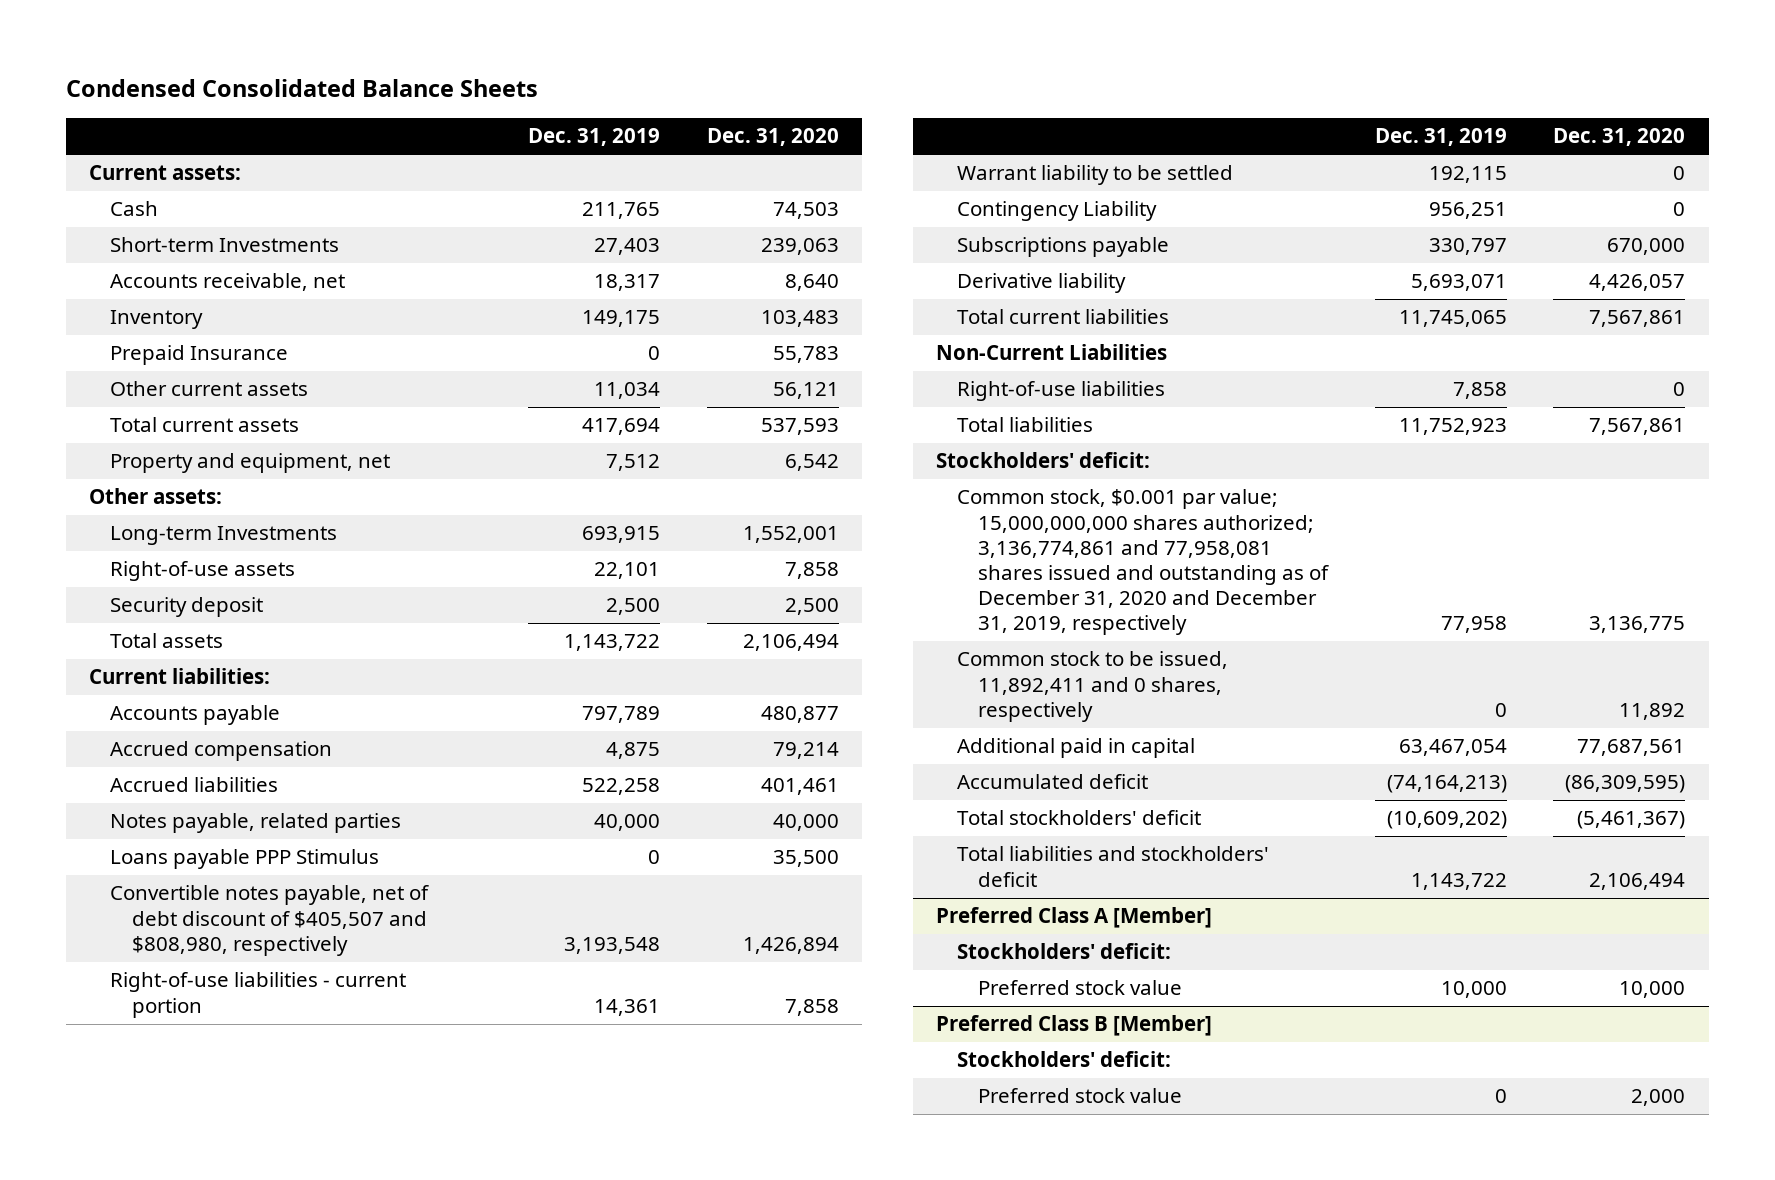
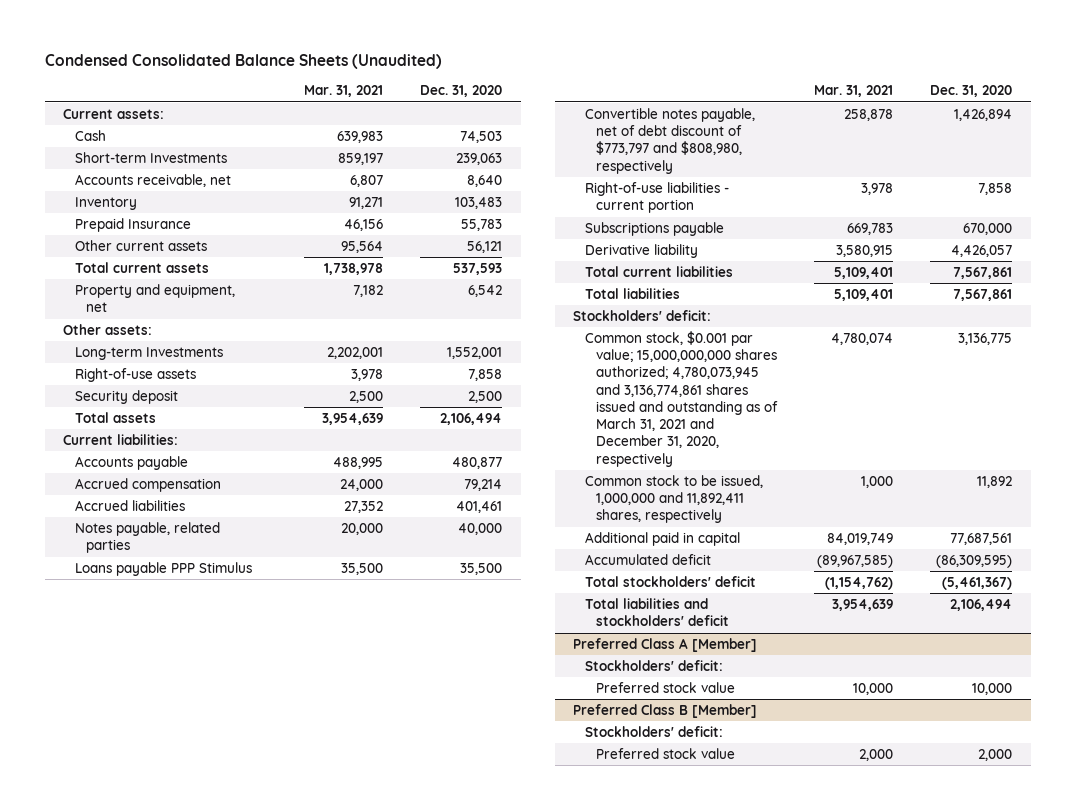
[65,79,538,98] Condensed Consolidated Balance Sheets -> [44,53,442,69] Condensed Consolidated Balance Sheets (Unaudited)
[528,128,661,147] Dec. 31, 2019 -> none
none -> [304,85,384,98] Mar. 31, 2021
[110,885,430,956] Convertible notes payable, net of debt discount of $405,507 and $808,980, respectively -> [584,108,755,174] Convertible notes payable, net of debt discount of $773,797 and $808,980, respectively
[957,165,1234,186] Warrant liability to be settled -> none
[957,201,1158,222] Contingency Liability -> none
[935,344,1167,361] Non-Current Liabilities -> none
[957,381,1166,402] Right-of-use liabilities -> none
[957,489,1330,636] Common stock, $0.001 par value; 15,000,000,000 shares authorized; 3,136,774,861 and 77,958,081 shares issued and outstanding as of December 31, 2020 and December 31, 2019, respectively -> [584,331,779,467] Common stock, $0.001 par value; 15,000,000,000 shares authorized; 4,780,073,945 and 3,136,774,861 shares issued and outstanding as of March 31, 2021 and December 31, 2020, respectively
[957,651,1229,722] Common stock to be issued, 11,892,411 and 0 shares, respectively -> [584,475,763,524] Common stock to be issued, 1,000,000 and 11,892,411 shares, respectively

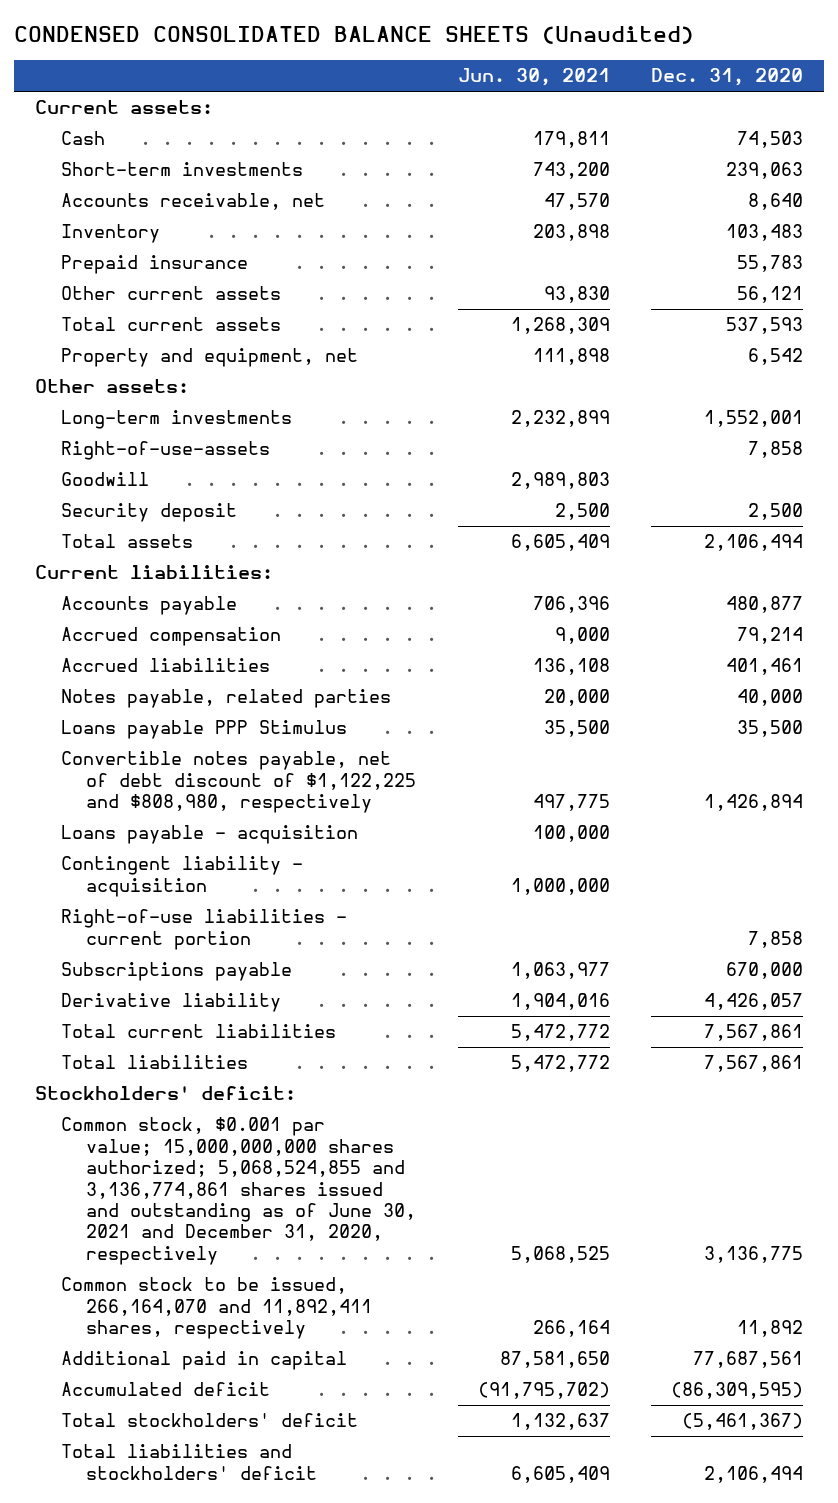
[44,53,442,69] Condensed Consolidated Balance Sheets (Unaudited) -> [14,25,695,44] CONDENSED CONSOLIDATED BALANCE SHEETS (Unaudited)
[304,85,384,98] Mar. 31, 2021 -> none
none -> [457,68,610,87] Jun. 30, 2021
[74,152,227,164] Short-term Investments -> [60,162,303,177] Short-term investments
[74,218,191,233] Prepaid Insurance -> [60,255,248,275] Prepaid insurance
[74,347,223,361] Long-term Investments -> [60,410,292,430] Long-term investments
[74,368,196,383] Right-of-use assets -> [60,441,270,461] Right-of-use-assets
none -> [60,472,149,487] Goodwill
[584,108,755,174] Convertible notes payable, net of debt discount of $773,797 and $808,980, respectively -> [60,751,417,814] Convertible notes payable, net of debt discount of $1,122,225 and $808,980, respectively
none -> [60,825,358,845] Loans payable - acquisition
none -> [60,856,303,897] Contingent liability - acquisition
[584,331,779,467] Common stock, $0.001 par value; 15,000,000,000 shares authorized; 4,780,073,945 and 3,136,774,861 shares issued and outstanding as of March 31, 2021 and December 31, 2020, respectively -> [60,1117,417,1265] Common stock, $0.001 par value; 15,000,000,000 shares authorized; 5,068,524,855 and 3,136,774,861 shares issued and outstanding as of June 30, 2021 and December 31, 2020, respectively
[584,475,763,524] Common stock to be issued, 1,000,000 and 11,892,411 shares, respectively -> [60,1277,373,1340] Common stock to be issued, 266,164,070 and 11,892,411 shares, respectively
[573,638,758,653] Preferred Class A [Member] -> none
[584,660,723,672] Stockholders' deficit: -> none
[596,682,736,694] Preferred stock value -> none
[573,704,758,719] Preferred Class B [Member] -> none
[584,726,723,738] Stockholders' deficit: -> none
[596,748,736,760] Preferred stock value -> none

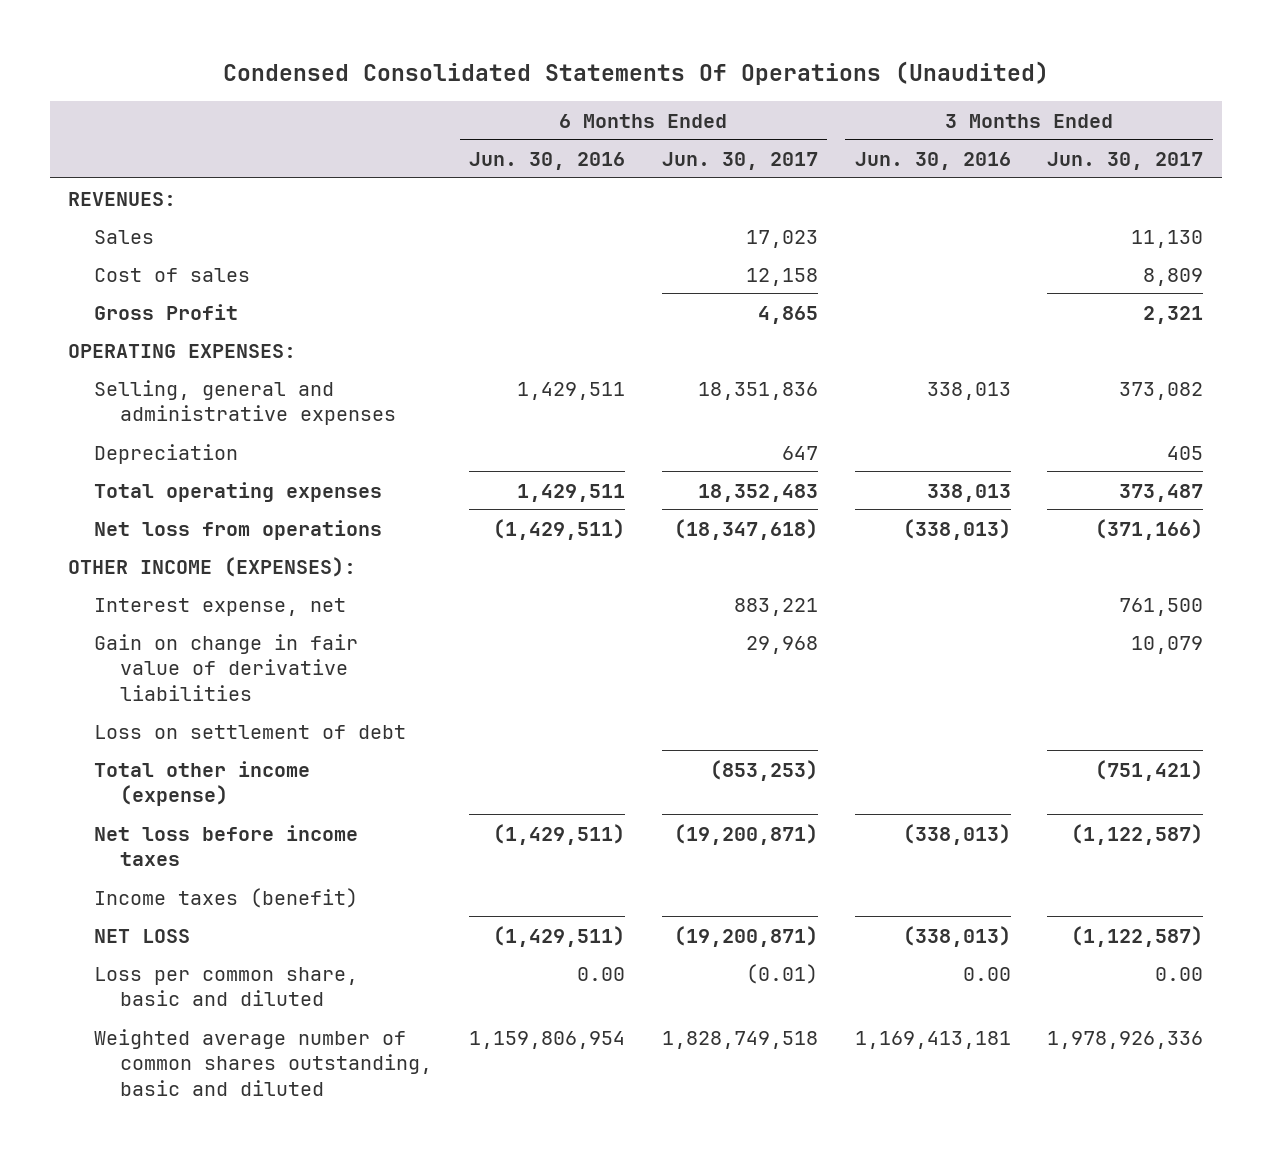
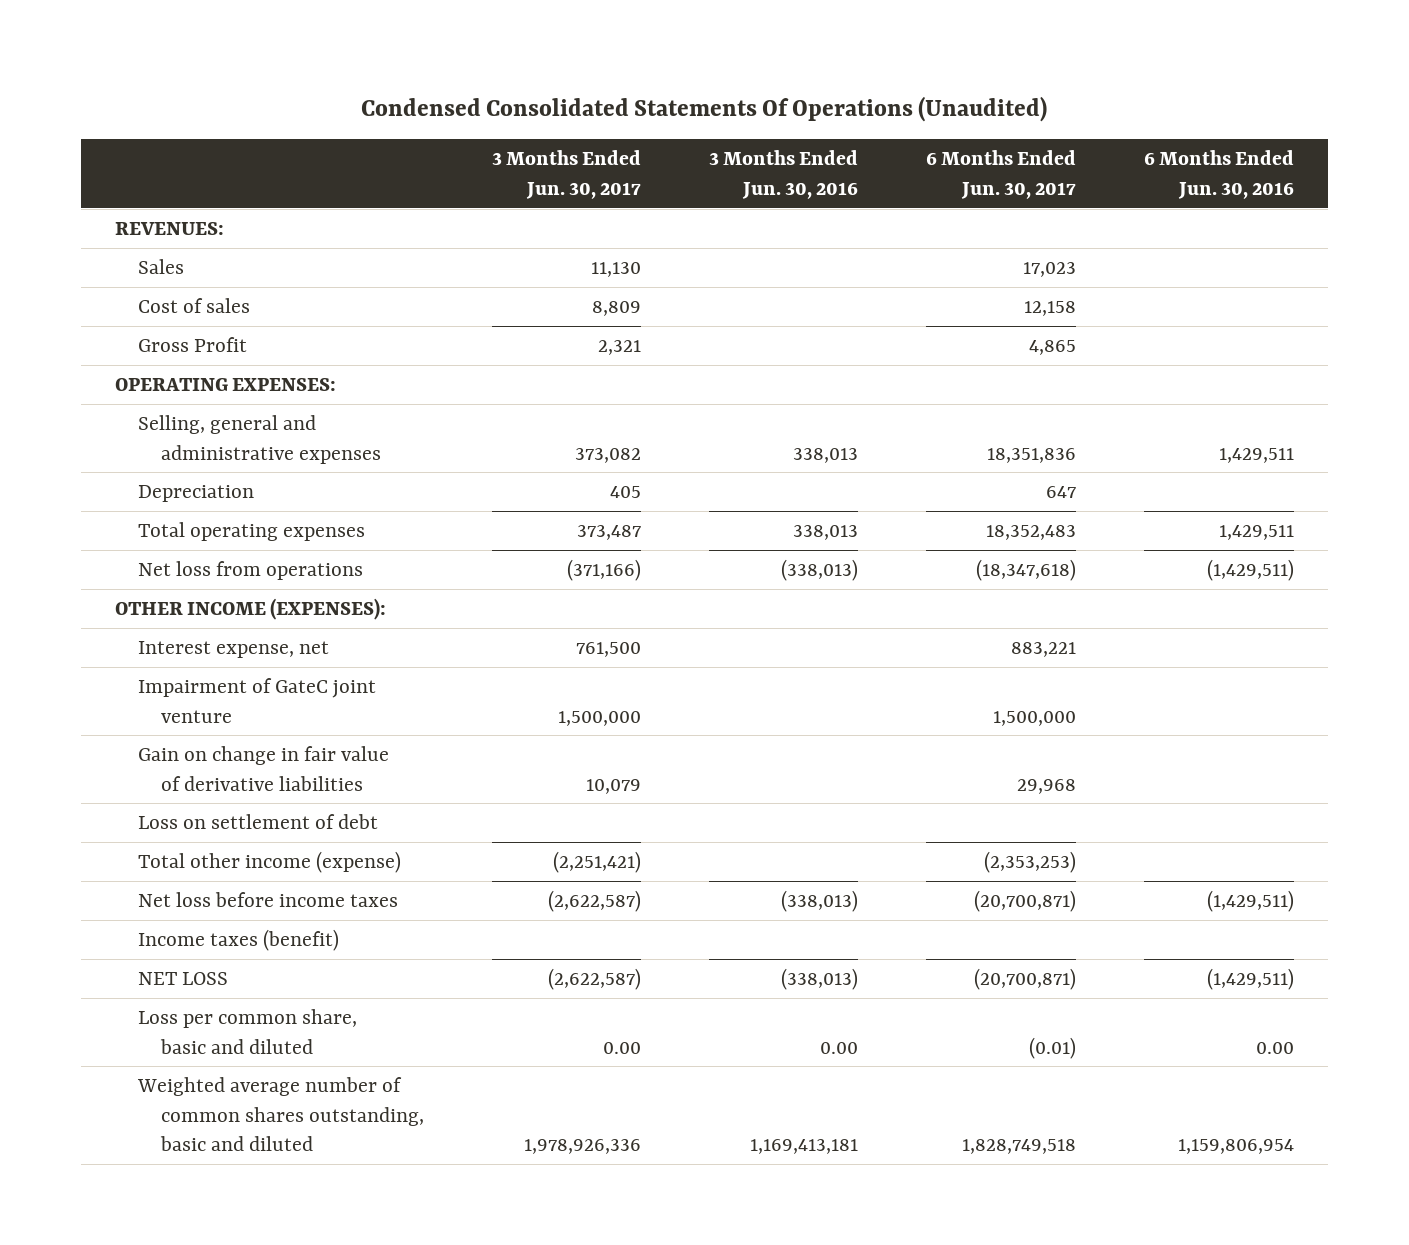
none -> [137,677,376,723] Impairment of GateC joint venture
[709,759,818,781] (853,253) -> [984,850,1077,873] (2,353,253)
[1095,759,1204,781] (751,421) -> [552,850,641,873] (2,251,421)
[673,823,818,845] (19,200,871) -> [974,889,1077,912] (20,700,871)
[1071,823,1204,845] (1,122,587) -> [547,889,641,912] (2,622,587)
[673,925,818,947] (19,200,871) -> [974,967,1077,990] (20,700,871)
[1071,925,1204,947] (1,122,587) -> [547,967,641,990] (2,622,587)

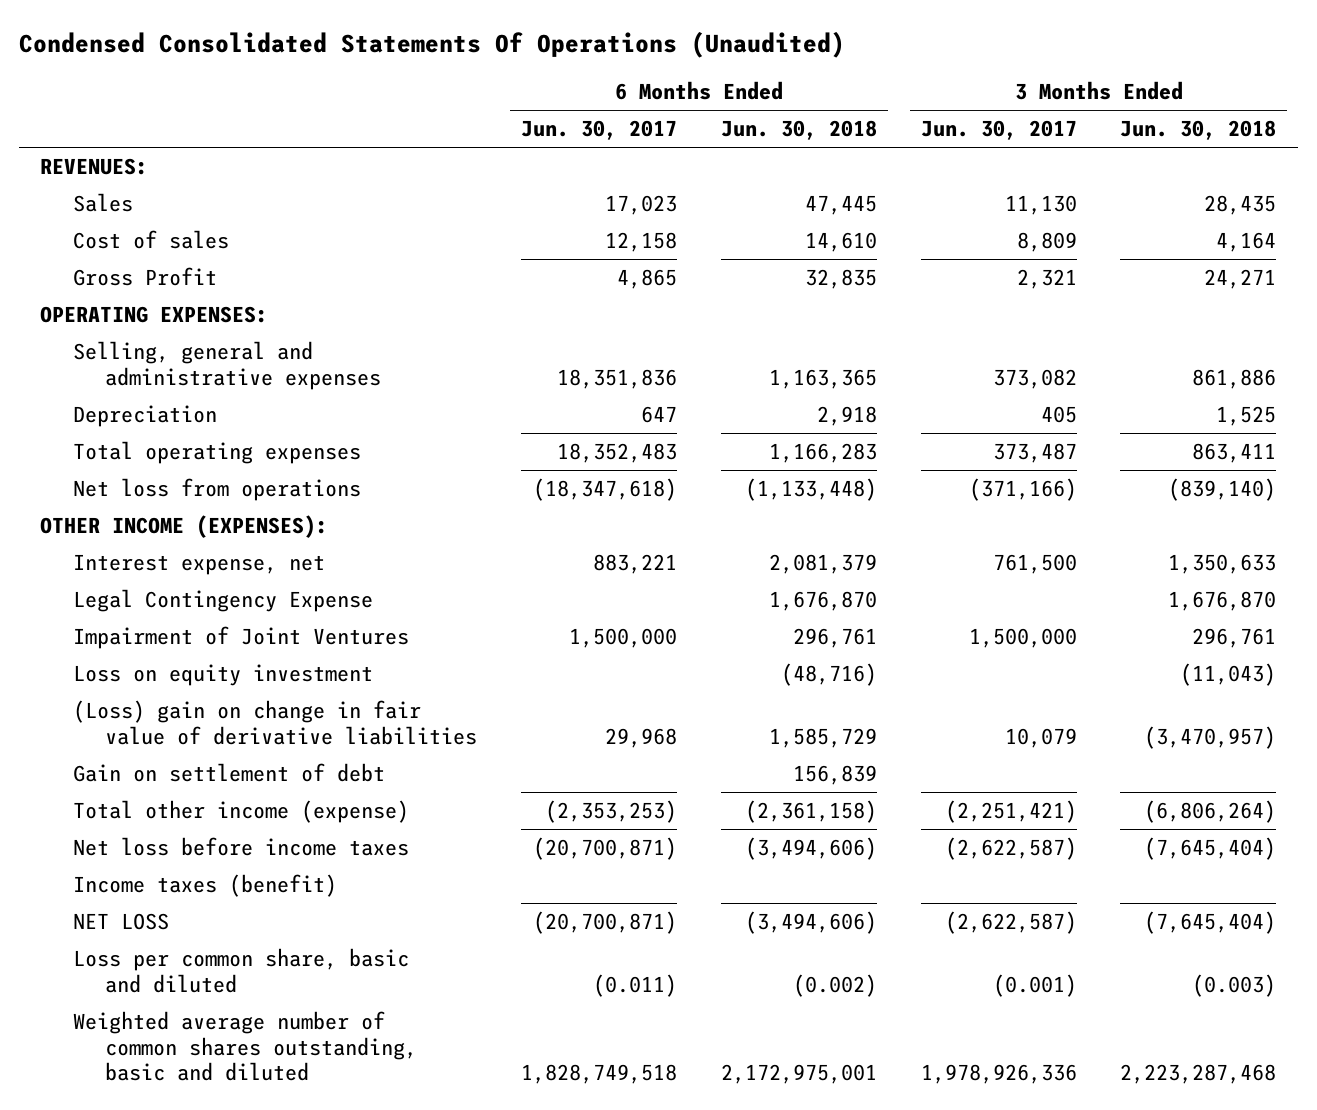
[708,150,858,200] 3 Months Ended Jun. 30, 2016 -> none
[1144,150,1295,200] 6 Months Ended Jun. 30, 2016 -> none
none -> [720,120,877,141] Jun. 30, 2018
none -> [1120,120,1277,141] Jun. 30, 2018
none -> [72,589,373,613] Legal Contingency Expense
[137,677,376,723] Impairment of GateC joint venture -> [72,626,409,650] Impairment of Joint Ventures
none -> [72,664,373,687] Loss on equity investment
[137,745,389,791] Gain on change in fair value of derivative liabilities -> [72,700,478,745] (Loss) gain on change in fair value of derivative liabilities
[137,813,378,829] Loss on settlement of debt -> [72,763,385,783] Gain on settlement of debt
[602,1041,641,1054] 0.00 -> [992,973,1077,997] (0.001)
[1029,1036,1077,1059] (0.01) -> [592,973,677,997] (0.011)

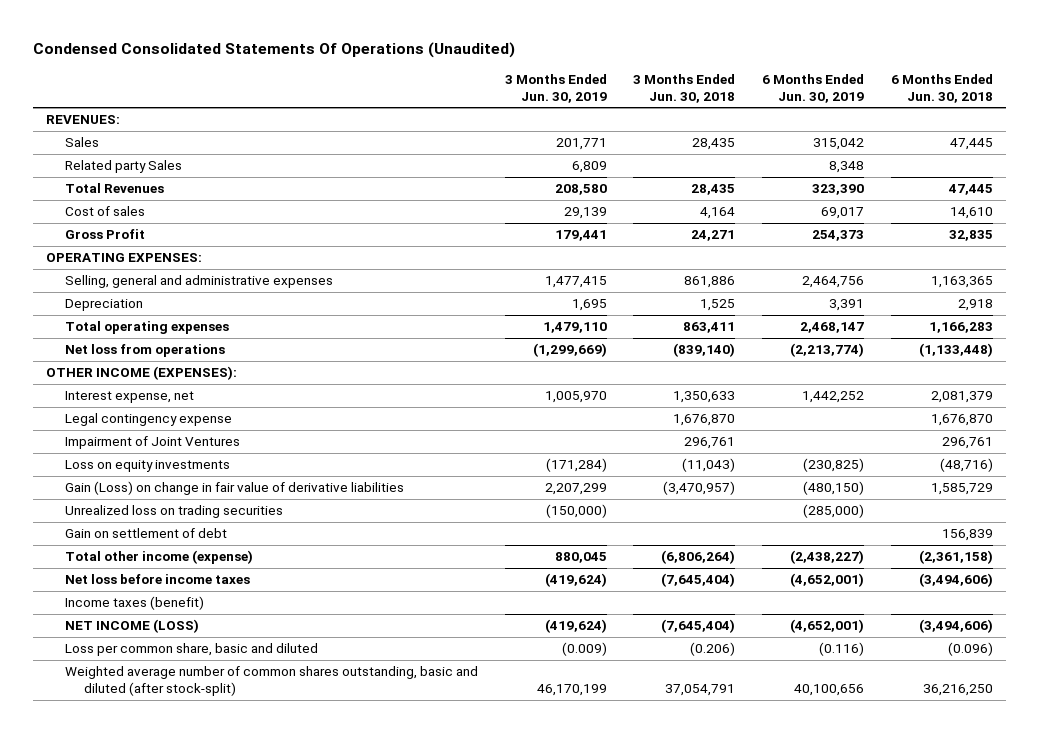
[520,120,677,141] Jun. 30, 2017 -> none
[920,120,1077,141] Jun. 30, 2017 -> none
none -> [504,73,607,103] 3 Months Ended Jun. 30, 2019
none -> [761,73,864,103] 6 Months Ended Jun. 30, 2019
none -> [64,160,182,174] Related party Sales
none -> [64,183,164,194] Total Revenues
[72,589,373,613] Legal Contingency Expense -> [64,413,232,427] Legal contingency expense
[72,664,373,687] Loss on equity investment -> [64,460,230,473] Loss on equity investments
[72,700,478,745] (Loss) gain on change in fair value of derivative liabilities -> [64,481,404,496] Gain (Loss) on change in fair value of derivative liabilities
none -> [64,505,283,519] Unrealized loss on trading securities
[72,913,169,931] NET LOSS -> [64,619,199,634] NET INCOME (LOSS)
[792,973,877,997] (0.002) -> [947,642,993,657] (0.096)
[1192,973,1277,997] (0.003) -> [690,642,736,657] (0.206)
[72,1011,418,1082] Weighted average number of common shares outstanding, basic and diluted -> [64,666,478,697] Weighted average number of common shares outstanding, basic and diluted (after stock-split)
[720,1064,877,1085] 2,172,975,001 -> [922,684,993,697] 36,216,250
[1120,1064,1277,1085] 2,223,287,468 -> [665,684,736,697] 37,054,791

